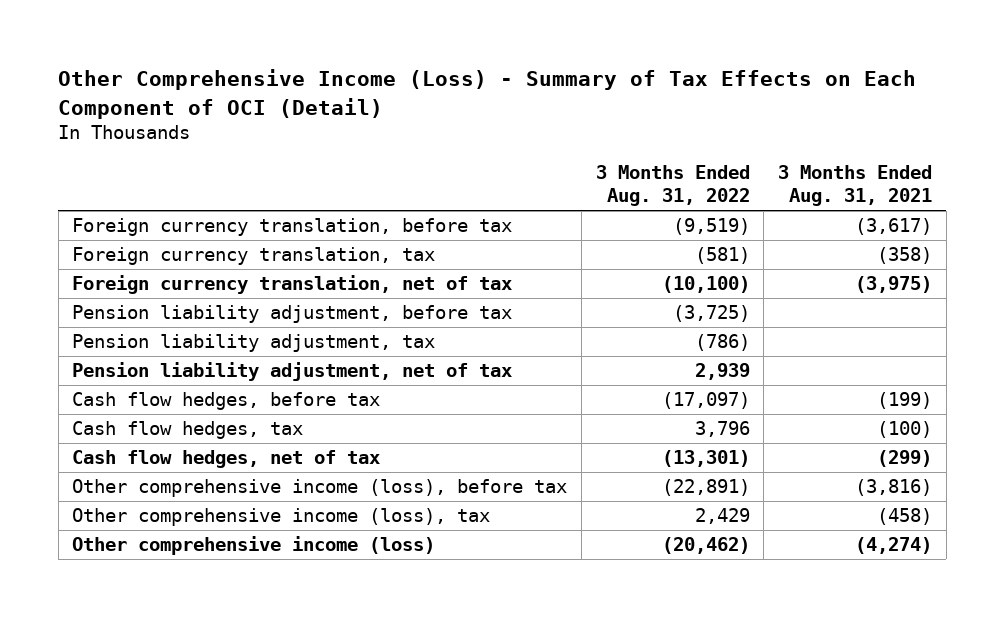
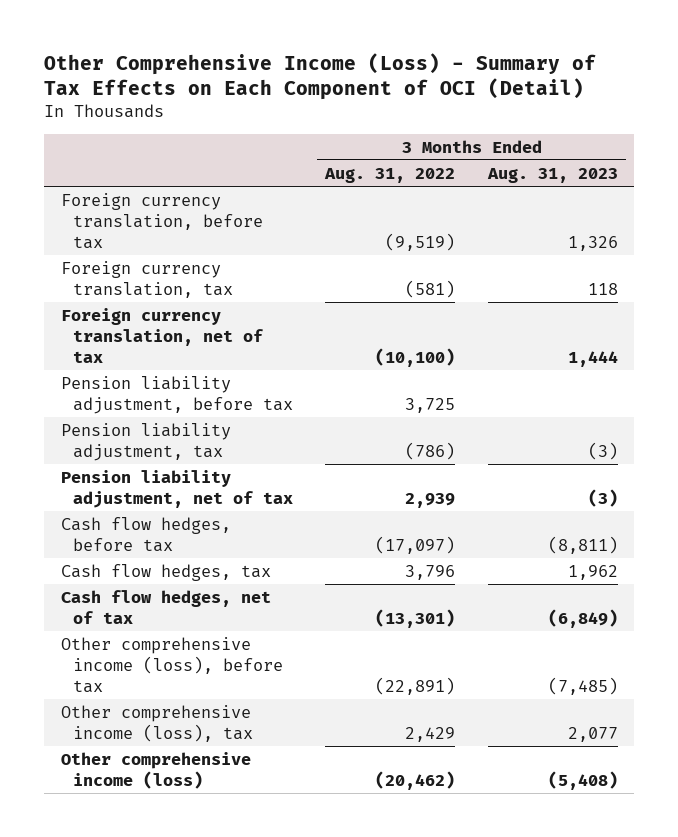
[778,164,933,207] 3 Months Ended Aug. 31, 2021 -> none
none -> [486,167,618,183] Aug. 31, 2023
[672,304,750,322] (3,725) -> [405,397,456,413] 3,725

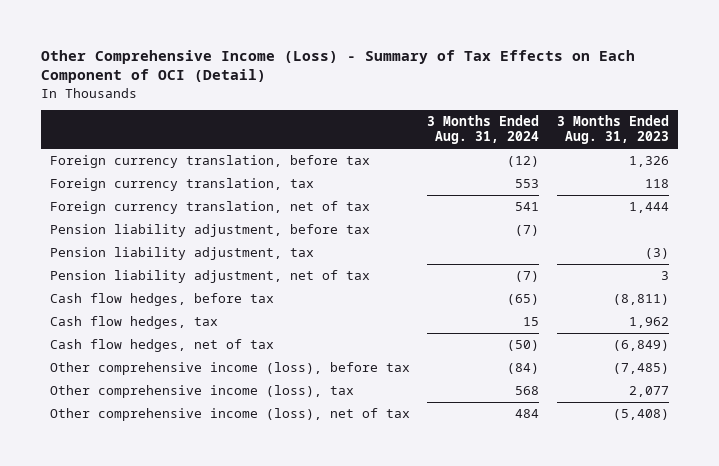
[324,167,456,183] Aug. 31, 2022 -> none
none -> [427,115,540,145] 3 Months Ended Aug. 31, 2024
[587,488,618,507] (3) -> [661,271,670,281] 3
[60,751,251,789] Other comprehensive income (loss) -> [49,408,410,422] Other comprehensive income (loss), net of tax

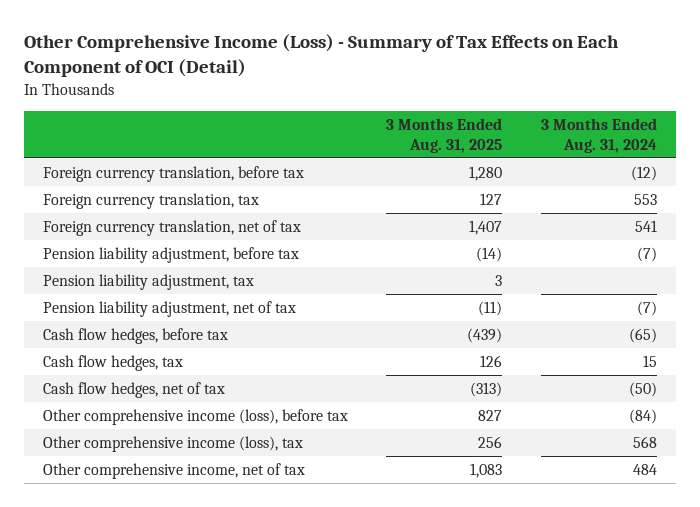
[557,115,670,145] 3 Months Ended Aug. 31, 2023 -> none
none -> [386,117,503,153] 3 Months Ended Aug. 31, 2025
[49,408,410,422] Other comprehensive income (loss), net of tax -> [42,463,305,480] Other comprehensive income, net of tax

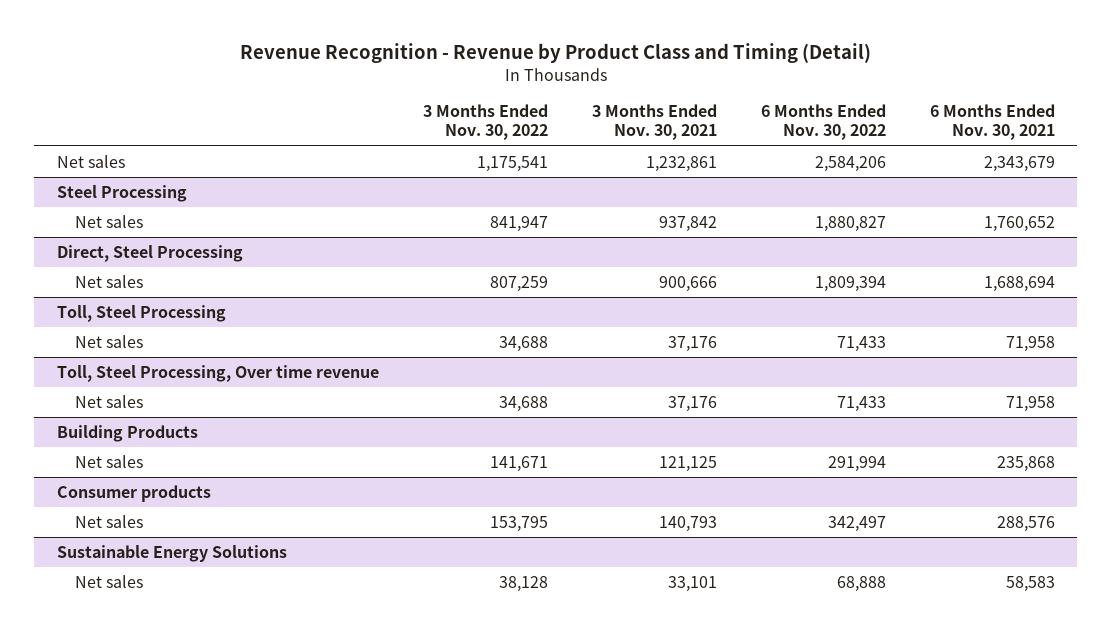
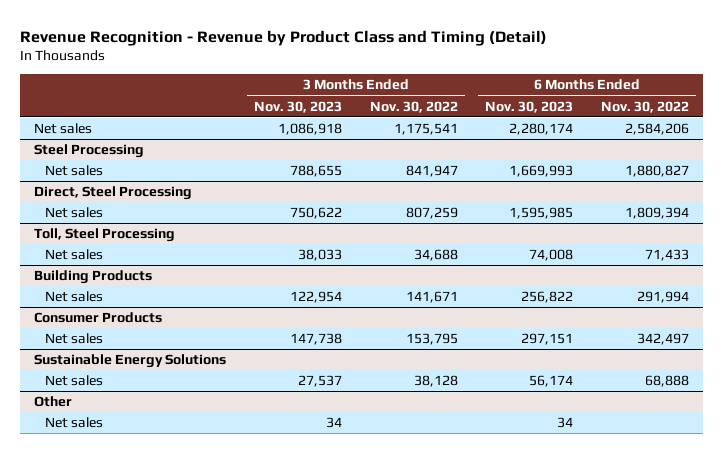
[591,104,717,141] 3 Months Ended Nov. 30, 2021 -> none
[930,104,1056,141] 6 Months Ended Nov. 30, 2021 -> none
none -> [253,100,342,113] Nov. 30, 2023
none -> [485,100,574,113] Nov. 30, 2023
[56,364,379,382] Toll, Steel Processing, Over time revenue -> none
[74,394,143,408] Net sales -> none
[56,484,211,502] Consumer products -> [34,312,163,324] Consumer Products
none -> [34,396,73,408] Other
none -> [44,417,103,429] Net sales

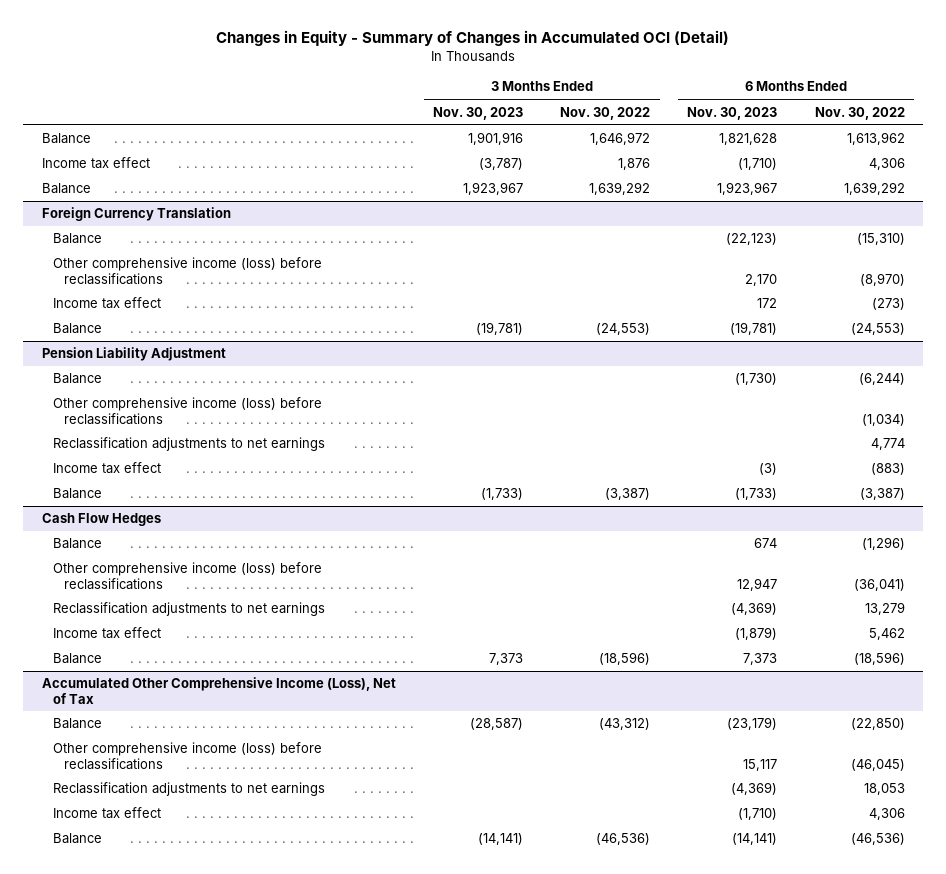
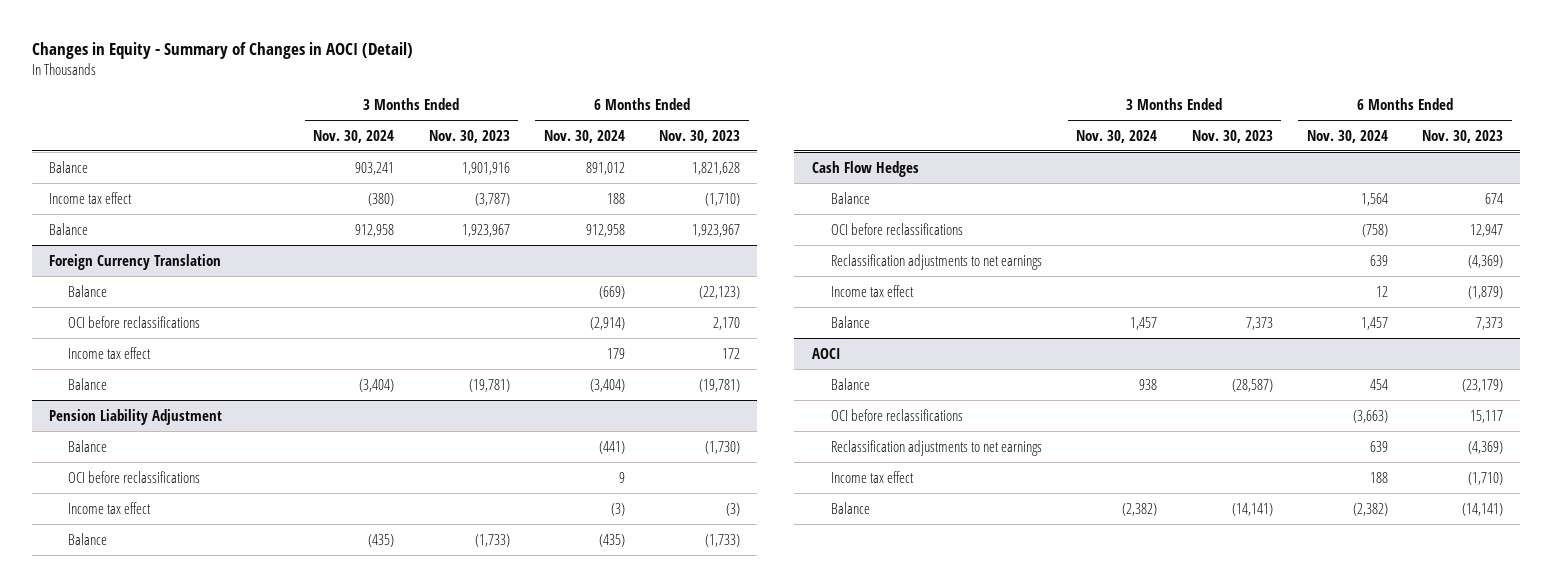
[216,30,730,47] Changes in Equity - Summary of Changes in Accumulated OCI (Detail) -> [31,41,413,59] Changes in Equity - Summary of Changes in AOCI (Detail)
[560,106,651,120] Nov. 30, 2022 -> none
[814,106,905,120] Nov. 30, 2022 -> none
none -> [313,129,395,143] Nov. 30, 2024
none -> [543,129,625,143] Nov. 30, 2024
[52,257,322,285] Other comprehensive income (loss) before reclassifications -> [68,315,201,328] OCI before reclassifications
[52,437,325,452] Reclassification adjustments to net earnings -> none
[52,397,322,425] Other comprehensive income (loss) before reclassifications -> [68,470,201,483] OCI before reclassifications
[52,562,322,590] Other comprehensive income (loss) before reclassifications -> [830,222,963,235] OCI before reclassifications
[41,677,396,704] Accumulated Other Comprehensive Income (Loss), Net of Tax -> [811,347,841,359] AOCI
[52,742,322,770] Other comprehensive income (loss) before reclassifications -> [830,408,963,421] OCI before reclassifications

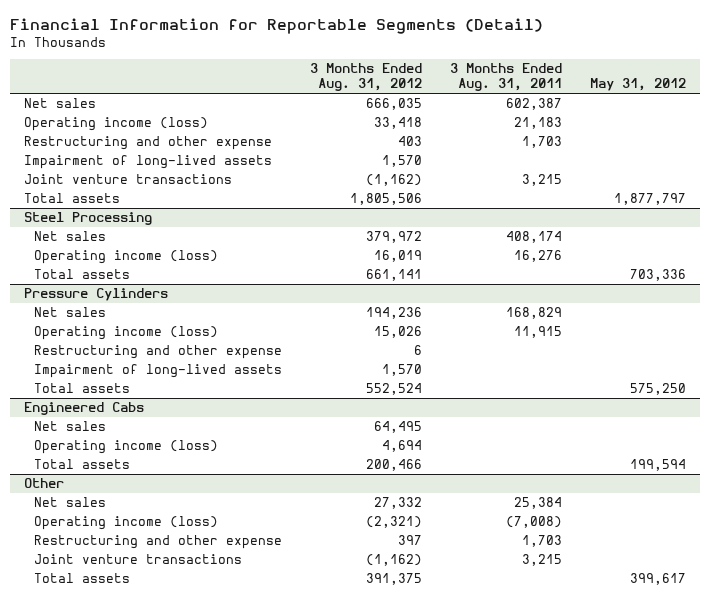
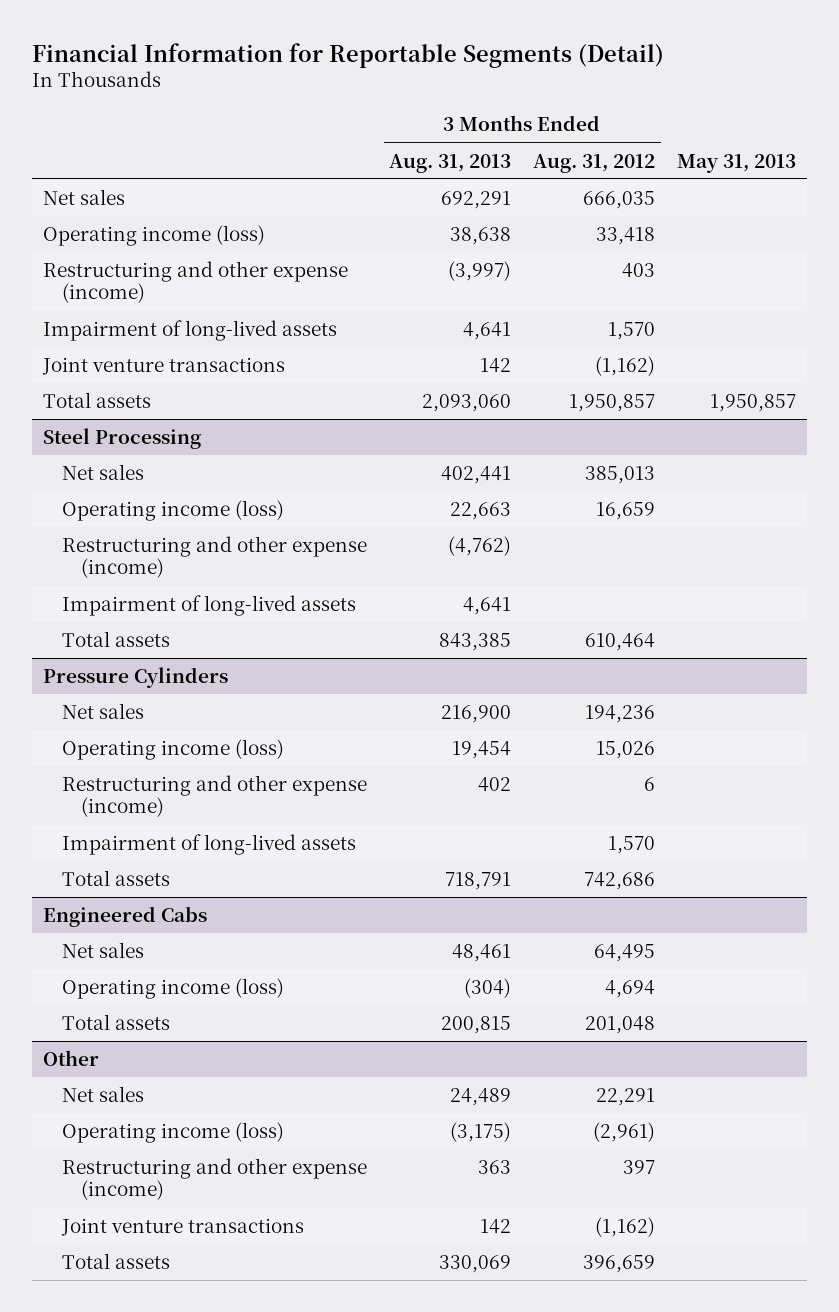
[450,63,563,92] 3 Months Ended Aug. 31, 2011 -> none
[590,78,687,92] May 31, 2012 -> none
none -> [389,153,512,173] Aug. 31, 2013
none -> [677,153,797,173] May 31, 2013
[24,136,273,151] Restructuring and other expense -> [43,261,349,304] Restructuring and other expense (income)
[350,193,423,206] 1,805,506 -> [569,394,656,413] 1,950,857
[366,231,423,244] 379,972 -> [585,466,656,485] 385,013
[374,250,423,263] 16,019 -> [596,502,656,521] 16,659
none -> [62,536,368,579] Restructuring and other expense (income)
none -> [62,595,357,617] Impairment of long-lived assets
[366,269,423,282] 661,141 -> [585,633,656,652] 610,464
[34,345,283,360] Restructuring and other expense -> [62,775,368,818] Restructuring and other expense (income)
[366,383,423,396] 552,524 -> [584,872,656,891] 742,686
[366,459,423,472] 200,466 -> [585,1016,656,1035] 201,048
[374,497,423,510] 27,332 -> [596,1088,656,1107] 22,291
[366,516,423,529] (2,321) -> [593,1122,656,1143] (2,961)
[34,535,283,550] Restructuring and other expense -> [62,1158,368,1201] Restructuring and other expense (income)
[366,573,423,586] 391,375 -> [583,1255,656,1274] 396,659

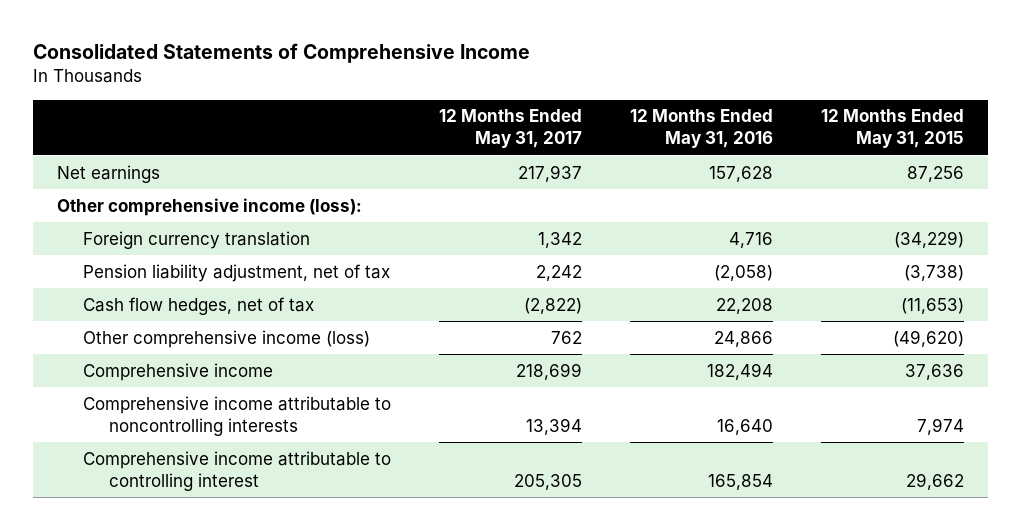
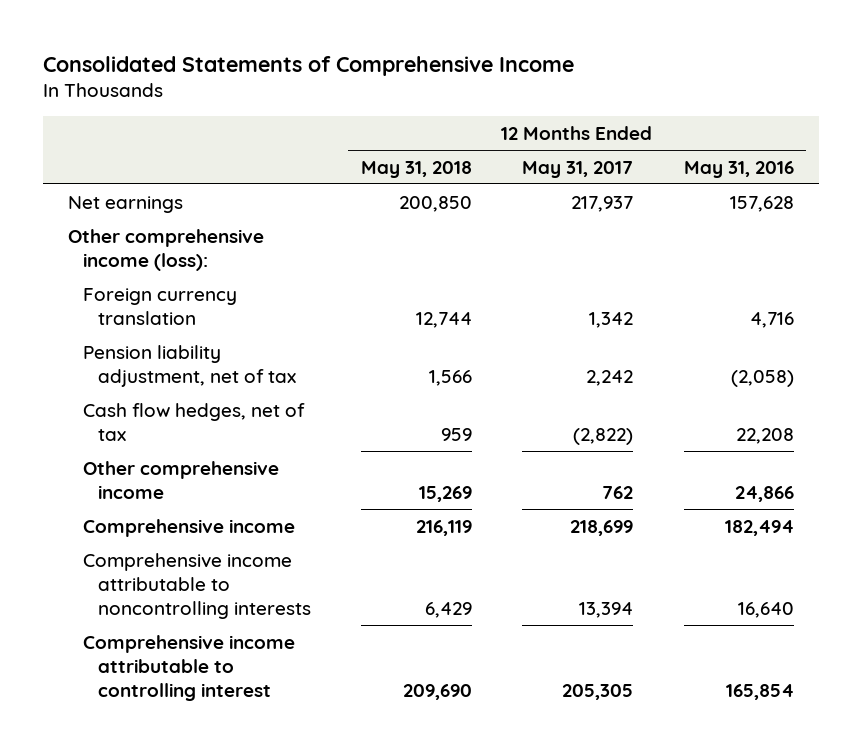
[820,109,964,149] 12 Months Ended May 31, 2015 -> none
none -> [360,160,472,178] May 31, 2018
[83,329,371,348] Other comprehensive income (loss) -> [82,460,279,499] Other comprehensive income

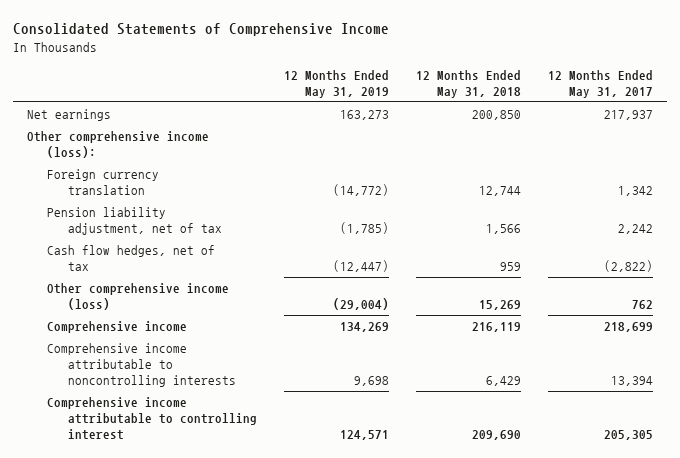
[683,160,794,178] May 31, 2016 -> none
none -> [283,69,389,98] 12 Months Ended May 31, 2019
[82,460,279,499] Other comprehensive income -> [47,283,230,311] Other comprehensive income (loss)

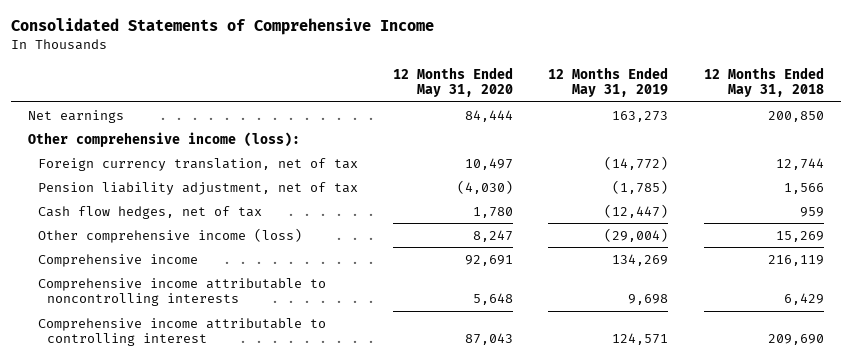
[548,69,654,98] 12 Months Ended May 31, 2017 -> none
none -> [393,66,514,98] 12 Months Ended May 31, 2020
[47,169,160,196] Foreign currency translation -> [37,157,358,171] Foreign currency translation, net of tax

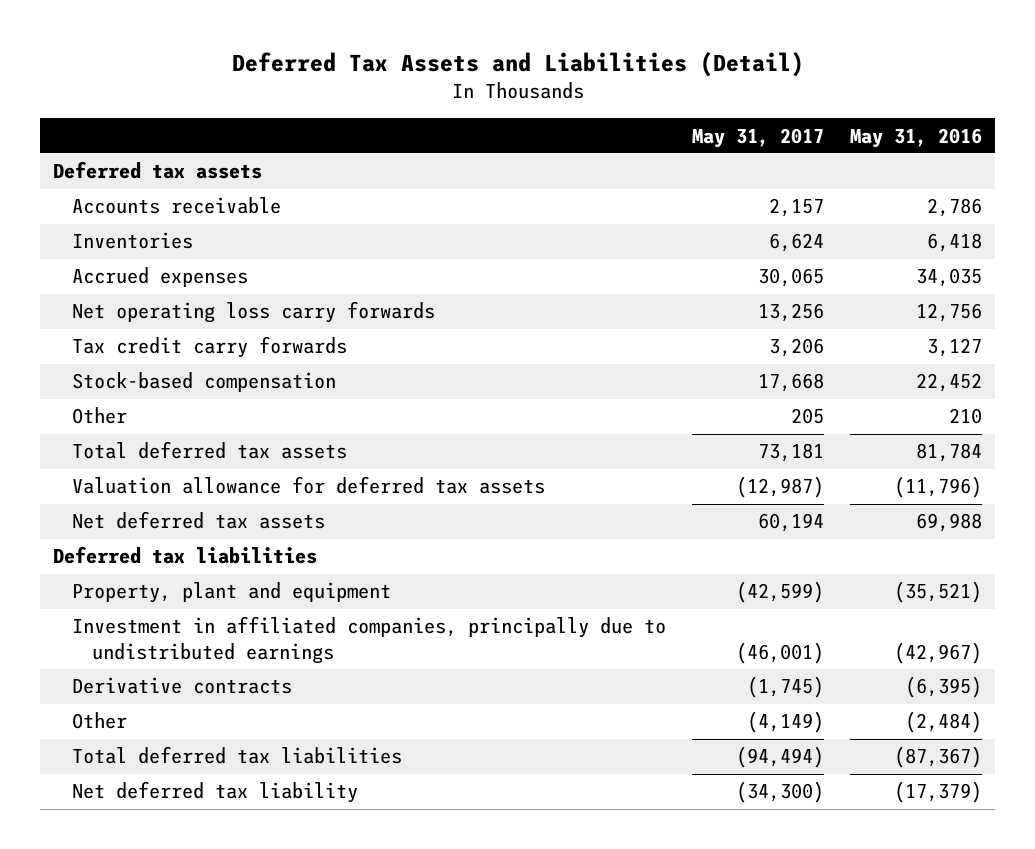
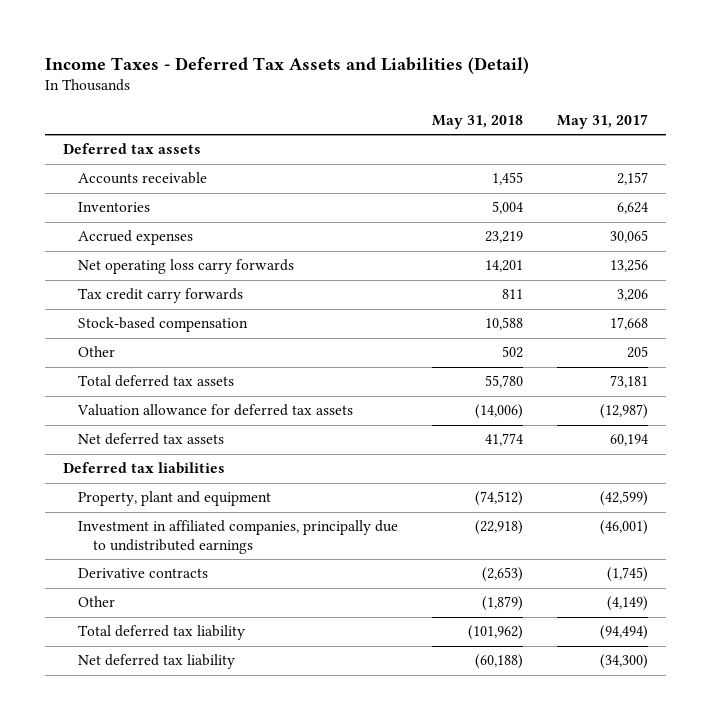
[231,52,804,78] Deferred Tax Assets and Liabilities (Detail) -> [45,56,530,74] Income Taxes - Deferred Tax Assets and Liabilities (Detail)
[850,127,983,148] May 31, 2016 -> none
none -> [432,115,524,130] May 31, 2018
[72,746,403,765] Total deferred tax liabilities -> [77,625,245,641] Total deferred tax liability

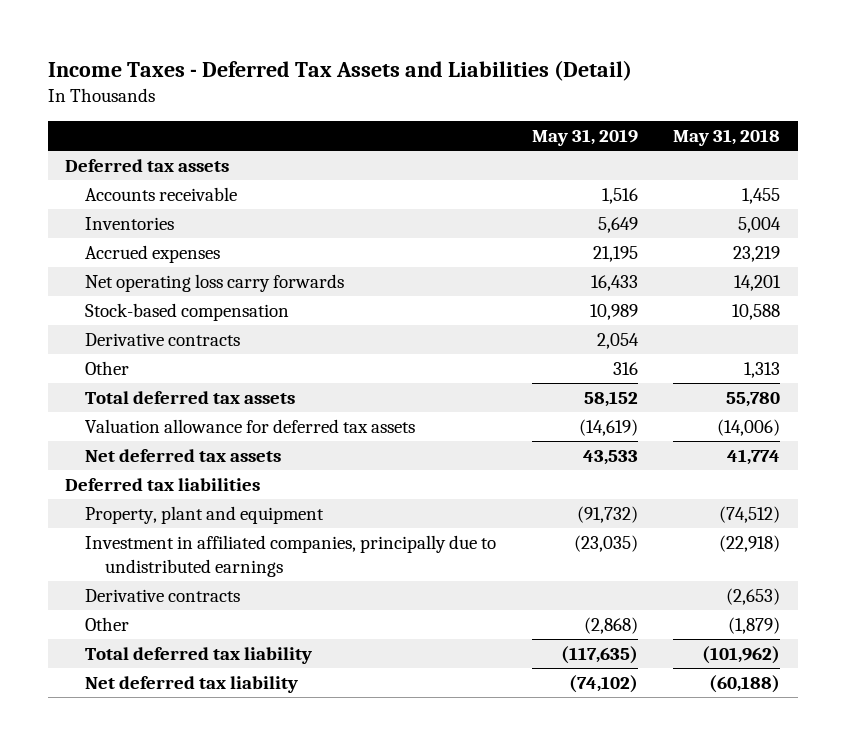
[557,114,649,130] May 31, 2017 -> none
none -> [531,128,638,146] May 31, 2019
[77,288,243,304] Tax credit carry forwards -> none
none -> [85,332,241,346] Derivative contracts
[502,346,524,359] 502 -> [744,361,781,378] 1,313

